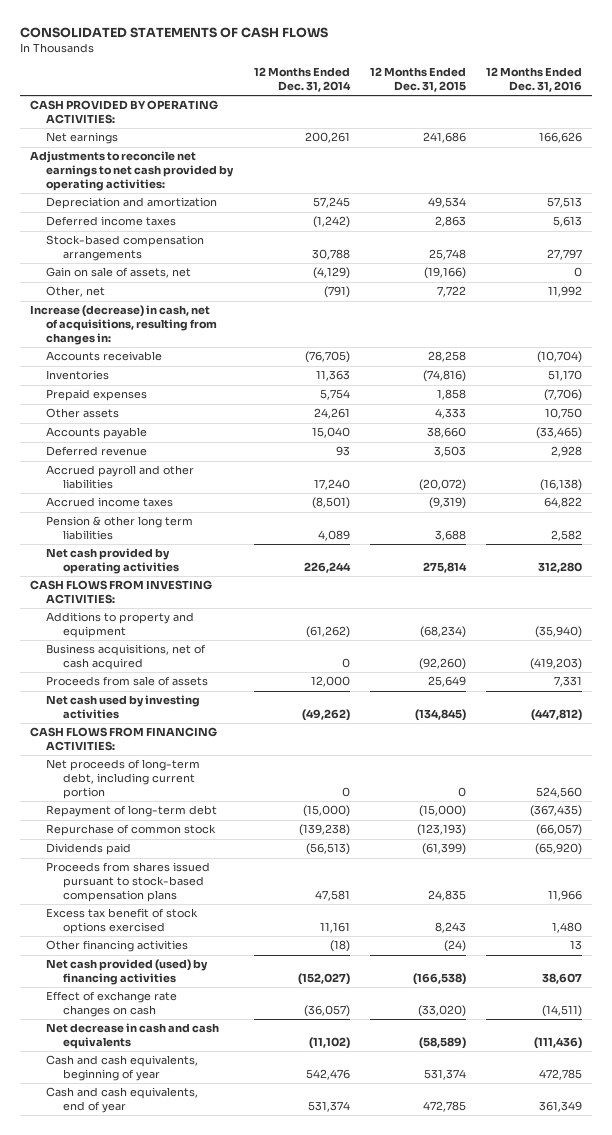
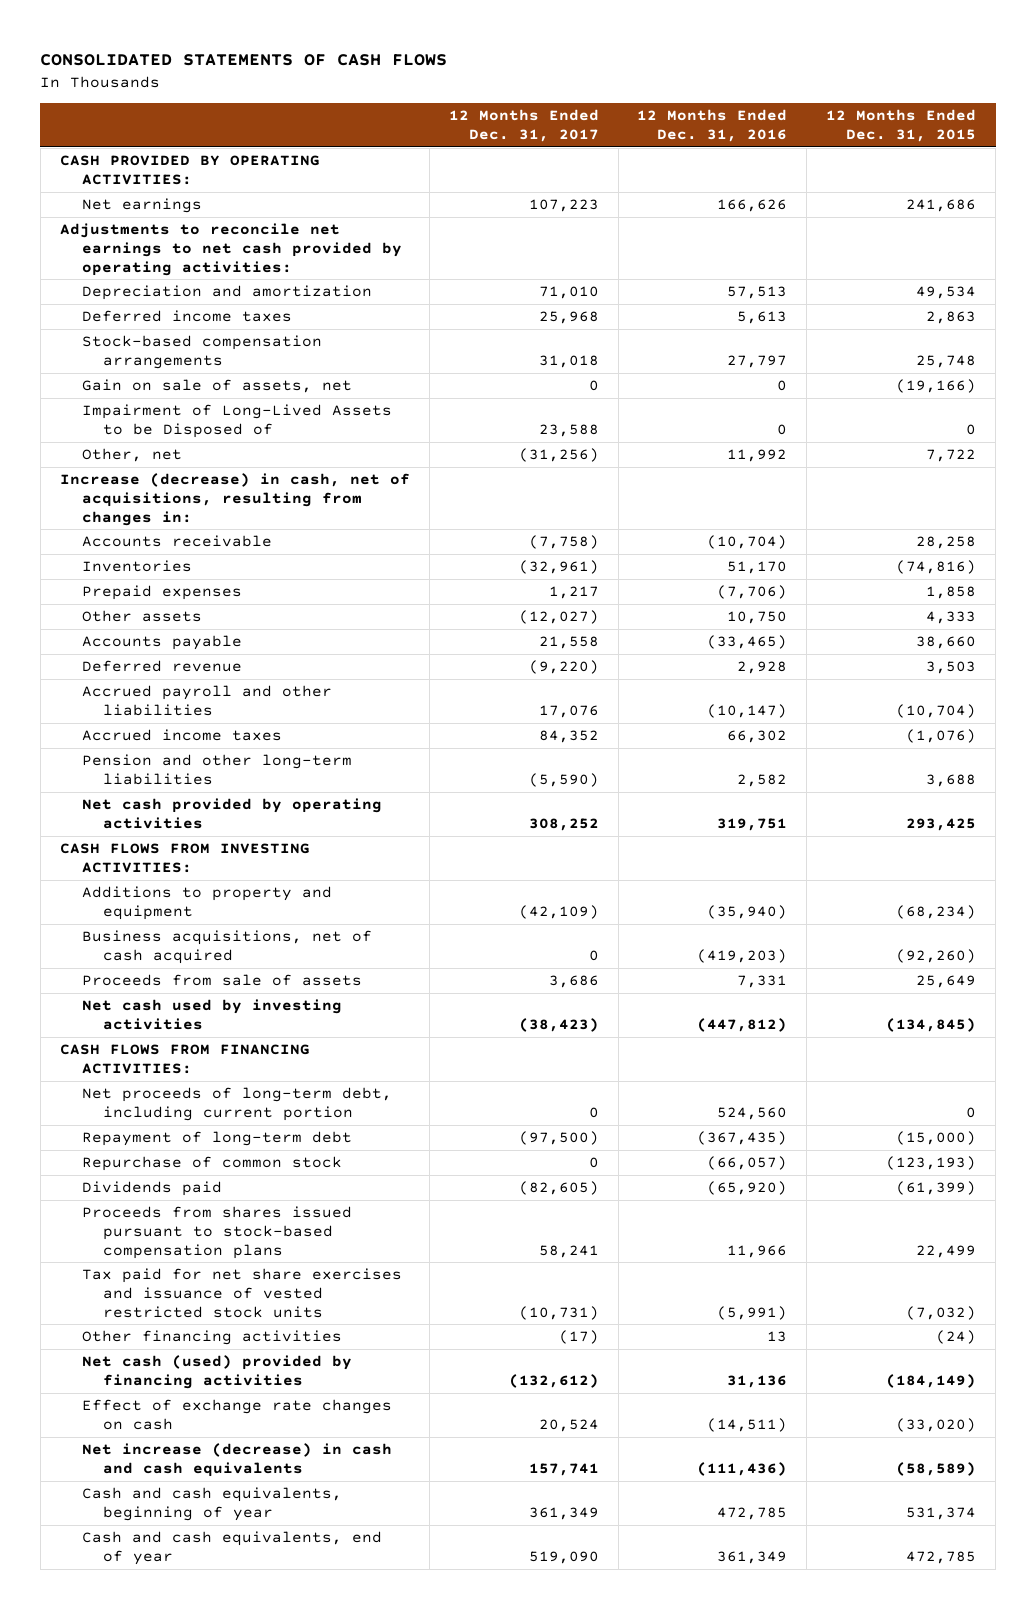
[253,67,351,92] 12 Months Ended Dec. 31, 2014 -> none
none -> [448,109,599,143] 12 Months Ended Dec. 31, 2017
none -> [81,404,392,438] Impairment of Long-Lived Assets to be Disposed of
[418,479,466,492] (20,072) -> [896,703,977,718] (10,704)
[540,479,583,492] (16,138) -> [707,703,788,718] (10,147)
[428,497,466,510] (9,319) -> [906,729,977,744] (1,076)
[544,497,583,509] 64,822 -> [727,730,788,744] 66,302
[46,516,194,541] Pension & other long term liabilities -> [81,754,352,785] Pension and other long-term liabilities
[422,562,467,574] 275,814 -> [906,817,977,831] 293,425
[538,562,583,574] 312,280 -> [717,817,788,831] 319,751
[46,908,199,935] Excess tax benefit of stock options exercised -> none
[427,889,466,901] 24,835 -> [916,1244,977,1258] 22,499
none -> [81,1268,402,1318] Tax paid for net share exercises and issuance of vested restricted stock units
[46,959,209,986] Net cash provided (used) by financing activities -> [81,1355,352,1389] Net cash (used) provided by financing activities
[412,973,466,986] (166,538) -> [886,1373,977,1388] (184,149)
[542,973,583,985] 38,607 -> [727,1374,788,1388] 31,136
[46,1023,220,1050] Net decrease in cash and cash equivalents -> [81,1443,392,1477] Net increase (decrease) in cash and cash equivalents

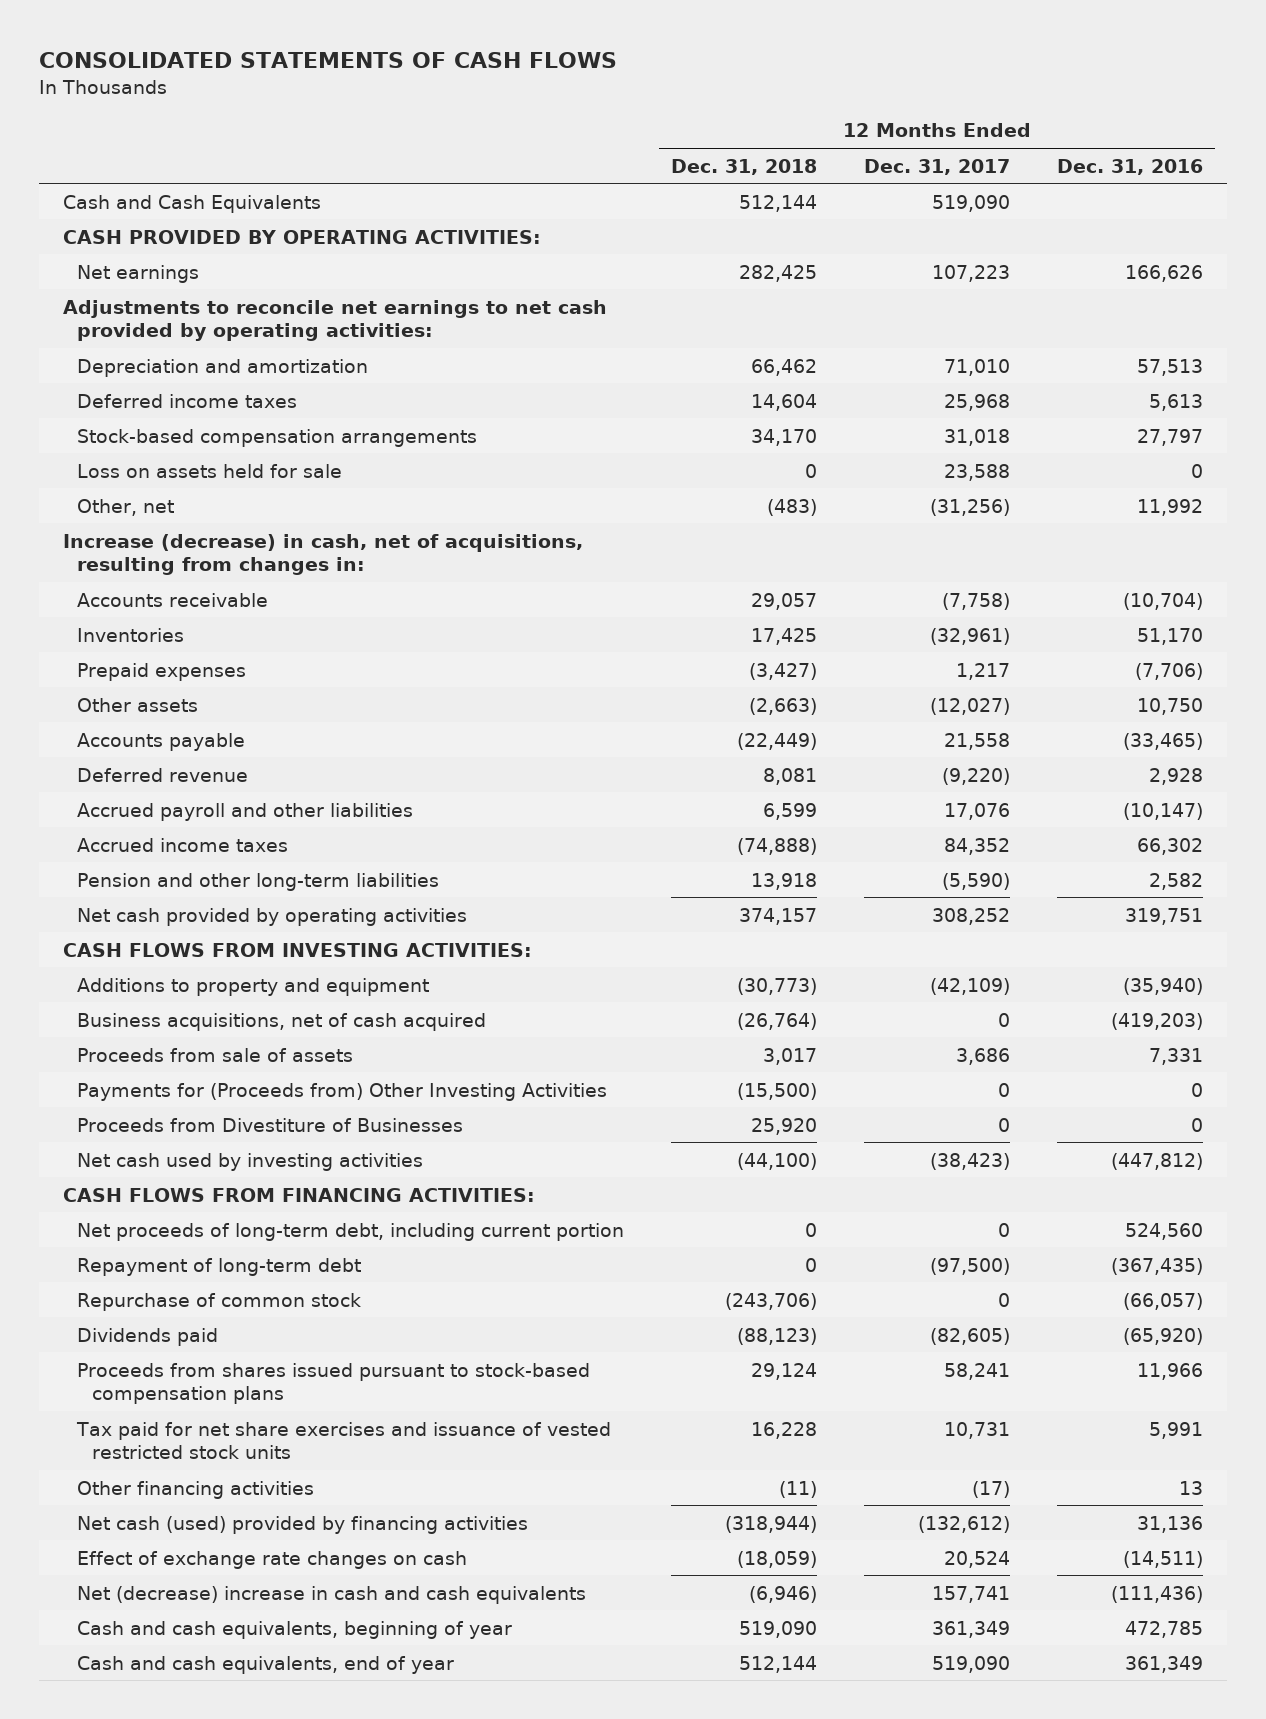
[826,109,977,143] 12 Months Ended Dec. 31, 2015 -> none
none -> [671,158,818,175] Dec. 31, 2018
none -> [62,194,321,213] Cash and Cash Equivalents
[81,379,352,394] Gain on sale of assets, net -> none
[81,404,392,438] Impairment of Long-Lived Assets to be Disposed of -> [77,463,343,478] Loss on assets held for sale
none -> [77,1082,608,1101] Payments for (Proceeds from) Other Investing Activities
none -> [77,1117,464,1132] Proceeds from Divestiture of Businesses
[518,1305,599,1320] (10,731) -> [944,1421,1011,1439] 10,731
[717,1305,788,1320] (5,991) -> [1149,1421,1204,1439] 5,991
[81,1443,392,1477] Net increase (decrease) in cash and cash equivalents -> [77,1585,587,1604] Net (decrease) increase in cash and cash equivalents

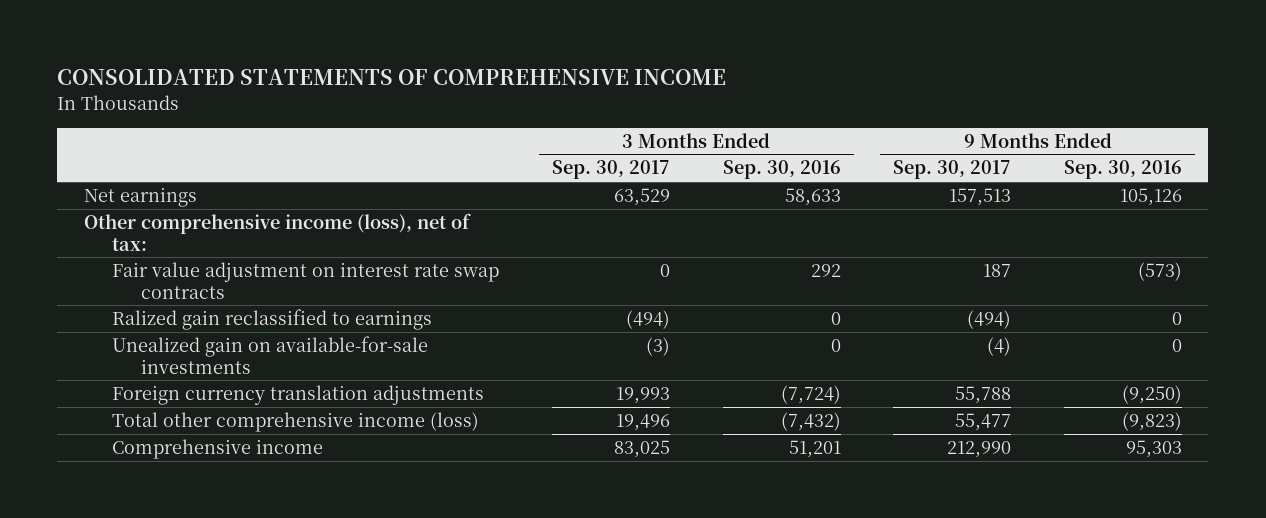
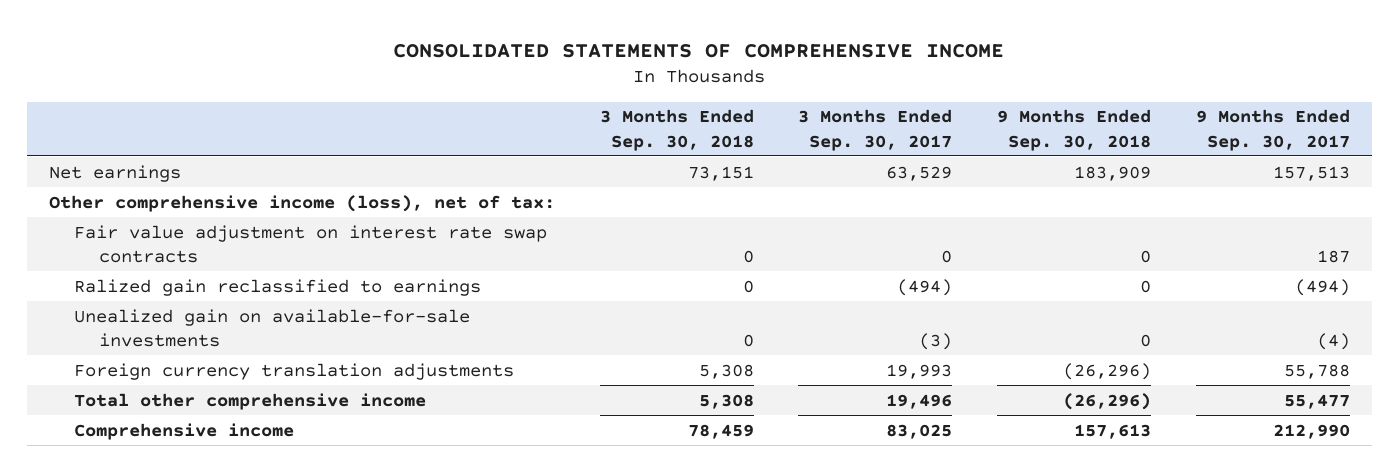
[722,160,841,180] Sep. 30, 2016 -> none
[1064,160,1183,180] Sep. 30, 2016 -> none
none -> [599,109,754,151] 3 Months Ended Sep. 30, 2018
none -> [997,109,1152,151] 9 Months Ended Sep. 30, 2018
[112,411,480,432] Total other comprehensive income (loss) -> [74,392,427,410] Total other comprehensive income

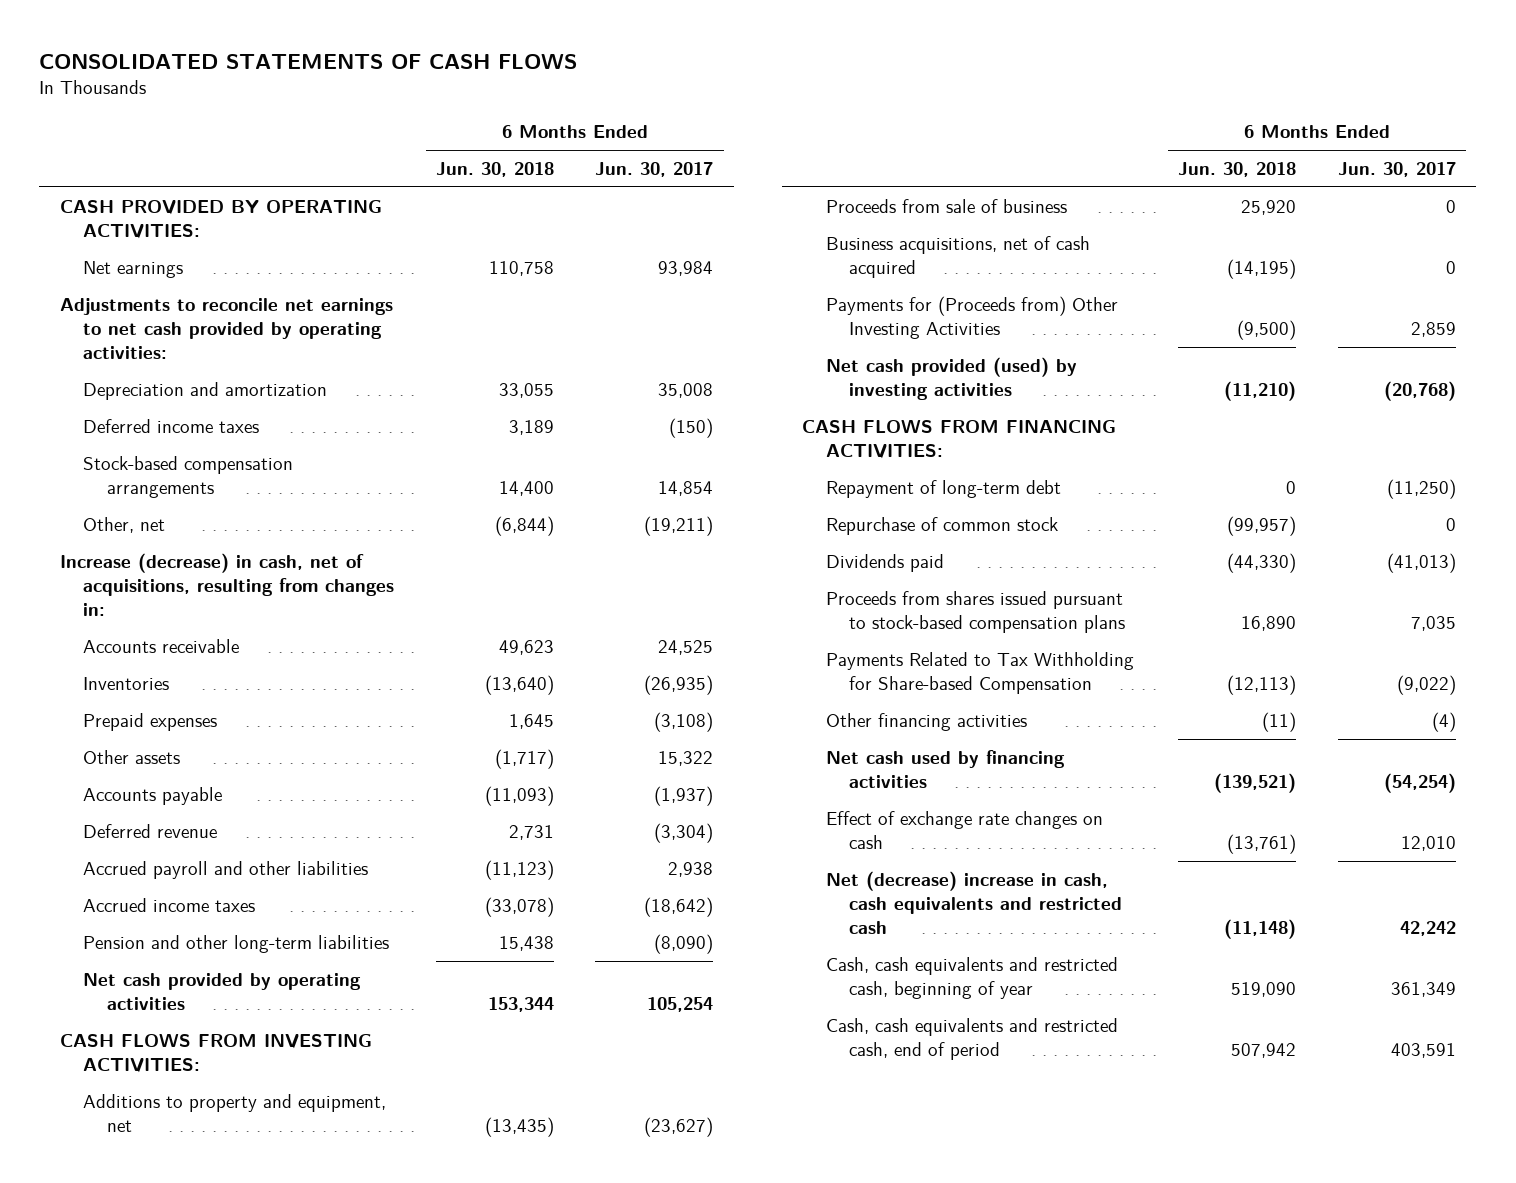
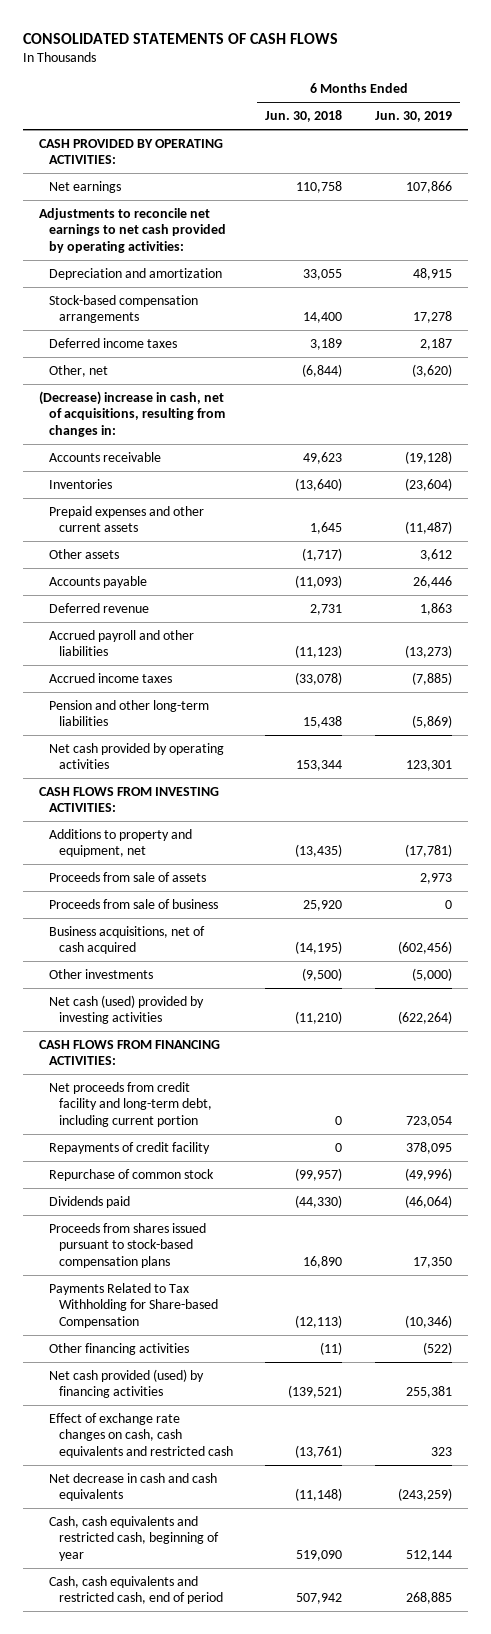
[595,162,714,178] Jun. 30, 2017 -> none
none -> [374,111,452,123] Jun. 30, 2019
[83,418,260,433] Deferred income taxes -> [49,337,178,348] Deferred income taxes
[60,552,395,616] Increase (decrease) in cash, net of acquisitions, resulting from changes in: -> [39,390,226,437] (Decrease) increase in cash, net of acquisitions, resulting from changes in:
[83,712,218,731] Prepaid expenses -> [49,505,205,533] Prepaid expenses and other current assets
none -> [49,871,207,882] Proceeds from sale of assets
[825,295,1118,339] Payments for (Proceeds from) Other Investing Activities -> [49,968,154,979] Other investments
[825,356,1077,400] Net cash provided (used) by investing activities -> [49,994,205,1025] Net cash (used) provided by investing activities
[825,479,1061,498] Repayment of long-term debt -> none
none -> [49,1081,212,1127] Net proceeds from credit facility and long-term debt, including current portion
none -> [49,1141,211,1154] Repayments of credit facility
[825,749,1065,788] Net cash used by financing activities -> [49,1368,205,1399] Net cash provided (used) by financing activities
[825,810,1103,849] Effect of exchange rate changes on cash -> [49,1412,233,1458] Effect of exchange rate changes on cash, cash equivalents and restricted cash
[825,870,1123,934] Net (decrease) increase in cash, cash equivalents and restricted cash -> [49,1472,218,1502] Net decrease in cash and cash equivalents

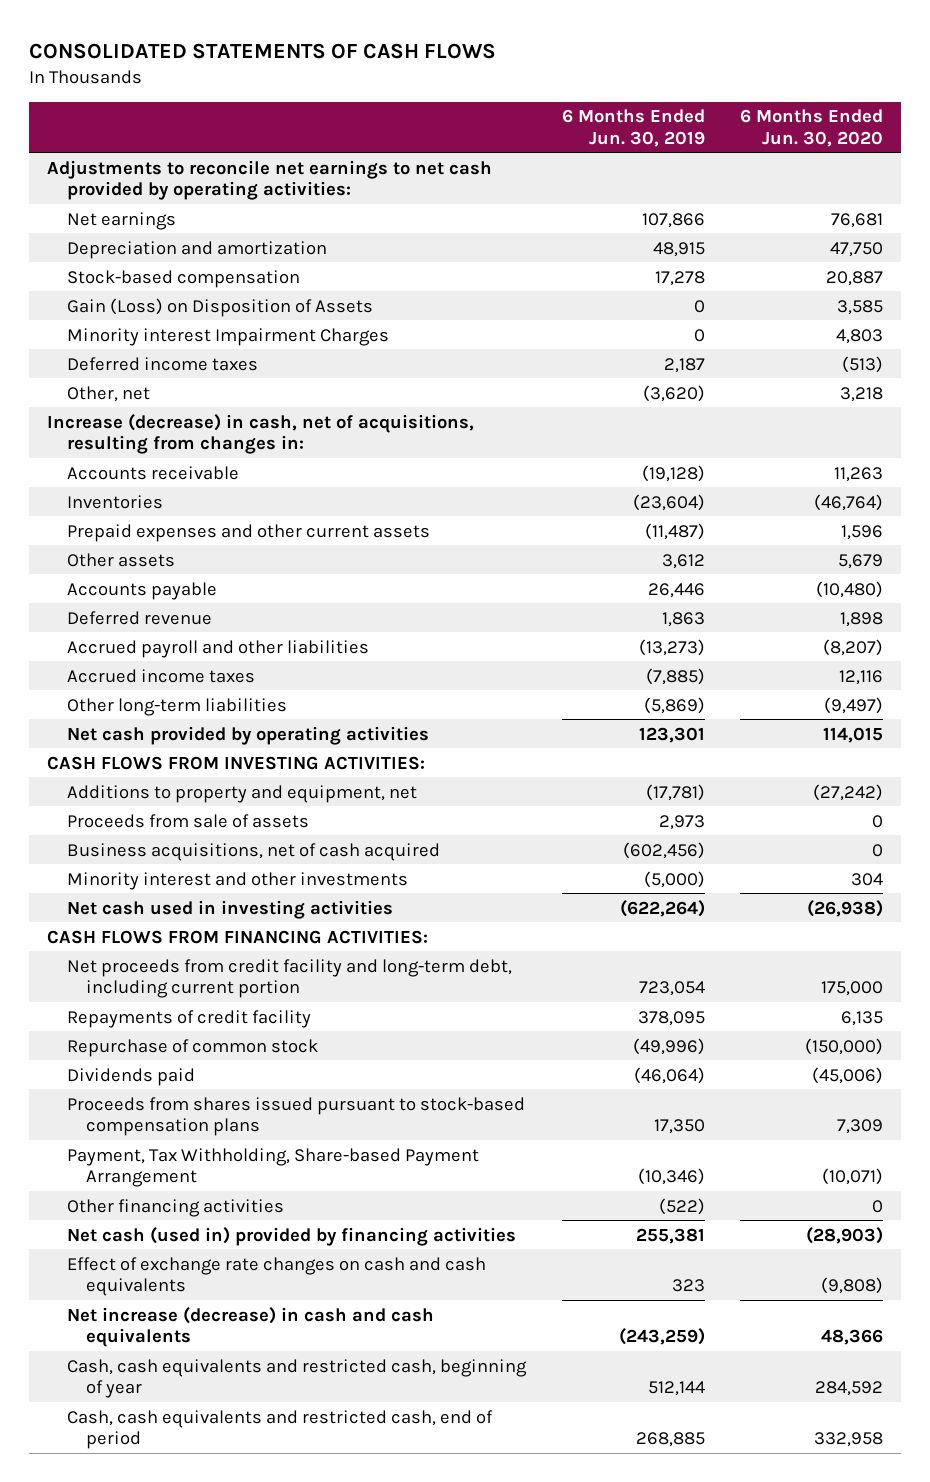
[265,110,343,123] Jun. 30, 2018 -> none
none -> [740,109,884,147] 6 Months Ended Jun. 30, 2020
[39,138,224,165] CASH PROVIDED BY OPERATING ACTIVITIES: -> none
[49,180,122,193] Net earnings -> [66,211,176,230] Net earnings
[49,294,199,324] Stock-based compensation arrangements -> [66,269,300,288] Stock-based compensation
none -> [66,297,373,317] Gain (Loss) on Disposition of Assets
none -> [66,327,389,346] Minority interest Impairment Charges
[39,390,226,437] (Decrease) increase in cash, net of acquisitions, resulting from changes in: -> [46,413,474,454] Increase (decrease) in cash, net of acquisitions, resulting from changes in:
[49,699,210,727] Pension and other long-term liabilities -> [66,697,287,716] Other long-term liabilities
[49,898,219,909] Proceeds from sale of business -> none
[49,968,154,979] Other investments -> [66,871,408,890] Minority interest and other investments
[49,994,205,1025] Net cash (used) provided by investing activities -> [66,899,393,919] Net cash used in investing activities
[49,1282,218,1328] Payments Related to Tax Withholding for Share-based Compensation -> [66,1147,479,1187] Payment, Tax Withholding, Share-based Payment Arrangement
[49,1368,205,1399] Net cash provided (used) by financing activities -> [66,1226,516,1246] Net cash (used in) provided by financing activities
[49,1412,233,1458] Effect of exchange rate changes on cash, cash equivalents and restricted cash -> [66,1256,486,1296] Effect of exchange rate changes on cash and cash equivalents
[49,1472,218,1502] Net decrease in cash and cash equivalents -> [66,1306,434,1347] Net increase (decrease) in cash and cash equivalents

